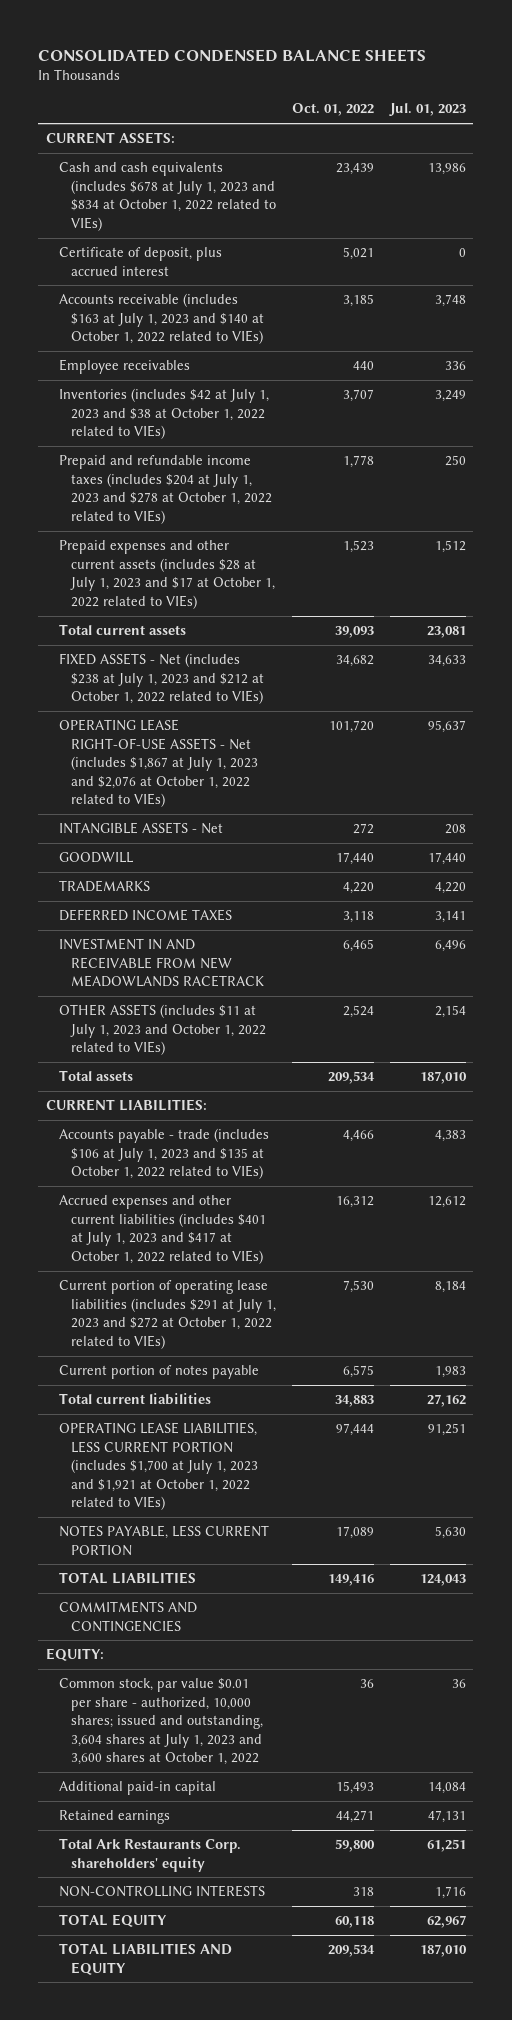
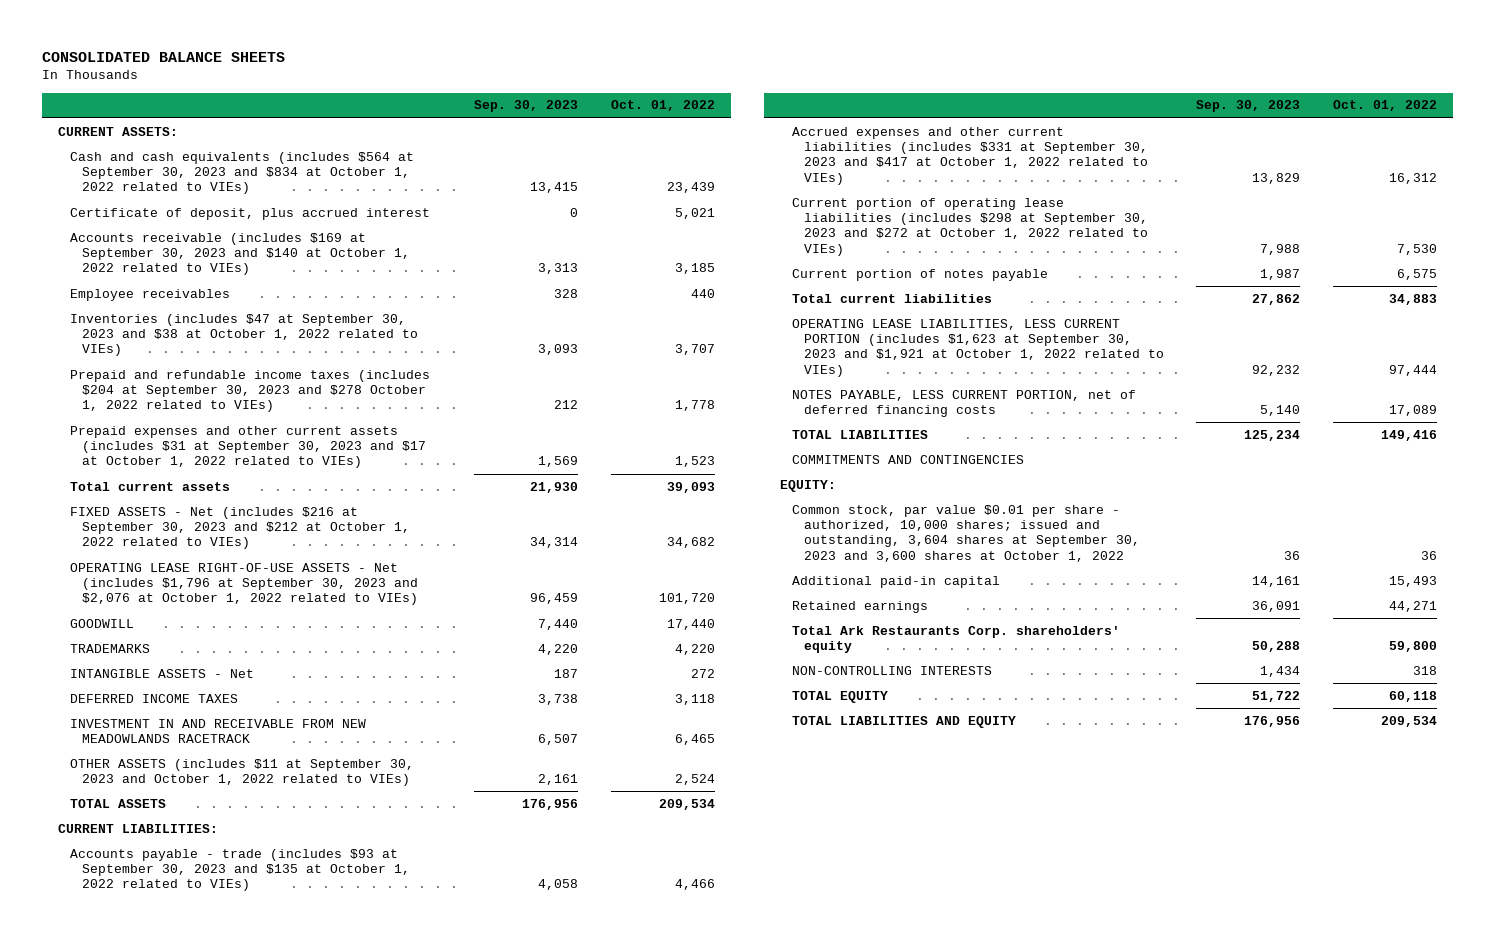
[38,48,427,62] CONSOLIDATED CONDENSED BALANCE SHEETS -> [41,51,285,62] CONSOLIDATED BALANCE SHEETS
[388,103,466,117] Jul. 01, 2023 -> none
none -> [474,100,579,113] Sep. 30, 2023
[58,162,277,231] Cash and cash equivalents (includes $678 at July 1, 2023 and $834 at October 1, 2022 related to VIEs) -> [69,151,414,195] Cash and cash equivalents (includes $564 at September 30, 2023 and $834 at October 1, 2022 related to VIEs)
[58,293,265,345] Accounts receivable (includes $163 at July 1, 2023 and $140 at October 1, 2022 related to VIEs) -> [69,232,410,276] Accounts receivable (includes $169 at September 30, 2023 and $140 at October 1, 2022 related to VIEs)
[58,388,269,440] Inventories (includes $42 at July 1, 2023 and $38 at October 1, 2022 related to VIEs) -> [69,313,418,357] Inventories (includes $47 at September 30, 2023 and $38 at October 1, 2022 related to VIEs)
[58,455,273,524] Prepaid and refundable income taxes (includes $204 at July 1, 2023 and $278 at October 1, 2022 related to VIEs) -> [69,369,430,413] Prepaid and refundable income taxes (includes $204 at September 30, 2023 and $278 October 1, 2022 related to VIEs)
[58,540,276,609] Prepaid expenses and other current assets (includes $28 at July 1, 2023 and $17 at October 1, 2022 related to VIEs) -> [69,425,426,469] Prepaid expenses and other current assets (includes $31 at September 30, 2023 and $17 at October 1, 2022 related to VIEs)
[58,653,265,705] FIXED ASSETS - Net (includes $238 at July 1, 2023 and $212 at October 1, 2022 related to VIEs) -> [69,506,410,550] FIXED ASSETS - Net (includes $216 at September 30, 2023 and $212 at October 1, 2022 related to VIEs)
[58,719,259,808] OPERATING LEASE RIGHT-OF-USE ASSETS - Net (includes $1,867 at July 1, 2023 and $2,076 at October 1, 2022 related to VIEs) -> [69,562,418,606] OPERATING LEASE RIGHT-OF-USE ASSETS - Net (includes $1,796 at September 30, 2023 and $2,076 at October 1, 2022 related to VIEs)
[58,822,223,835] INTANGIBLE ASSETS - Net -> [69,668,254,678] INTANGIBLE ASSETS - Net
[58,1004,267,1056] OTHER ASSETS (includes $11 at July 1, 2023 and October 1, 2022 related to VIEs) -> [69,758,414,787] OTHER ASSETS (includes $11 at September 30, 2023 and October 1, 2022 related to VIEs)
[58,1070,133,1082] Total assets -> [69,798,166,808] TOTAL ASSETS
[58,1128,269,1180] Accounts payable - trade (includes $106 at July 1, 2023 and $135 at October 1, 2022 related to VIEs) -> [69,848,410,892] Accounts payable - trade (includes $93 at September 30, 2023 and $135 at October 1, 2022 related to VIEs)
[58,1195,267,1264] Accrued expenses and other current liabilities (includes $401 at July 1, 2023 and $417 at October 1, 2022 related to VIEs) -> [791,126,1149,185] Accrued expenses and other current liabilities (includes $331 at September 30, 2023 and $417 at October 1, 2022 related to VIEs)
[58,1280,277,1349] Current portion of operating lease liabilities (includes $291 at July 1, 2023 and $272 at October 1, 2022 related to VIEs) -> [791,197,1149,256] Current portion of operating lease liabilities (includes $298 at September 30, 2023 and $272 at October 1, 2022 related to VIEs)
[58,1422,259,1511] OPERATING LEASE LIABILITIES, LESS CURRENT PORTION (includes $1,700 at July 1, 2023 and $1,921 at October 1, 2022 related to VIEs) -> [791,318,1165,377] OPERATING LEASE LIABILITIES, LESS CURRENT PORTION (includes $1,623 at September 30, 2023 and $1,921 at October 1, 2022 related to VIEs)
[58,1525,269,1556] NOTES PAYABLE, LESS CURRENT PORTION -> [791,389,1136,418] NOTES PAYABLE, LESS CURRENT PORTION, net of deferred financing costs
[58,1678,264,1766] Common stock, par value $0.01 per share - authorized, 10,000 shares; issued and outstanding, 3,604 shares at July 1, 2023 and 3,600 shares at October 1, 2022 -> [791,504,1141,562] Common stock, par value $0.01 per share - authorized, 10,000 shares; issued and outstanding, 3,604 shares at September 30, 2023 and 3,600 shares at October 1, 2022

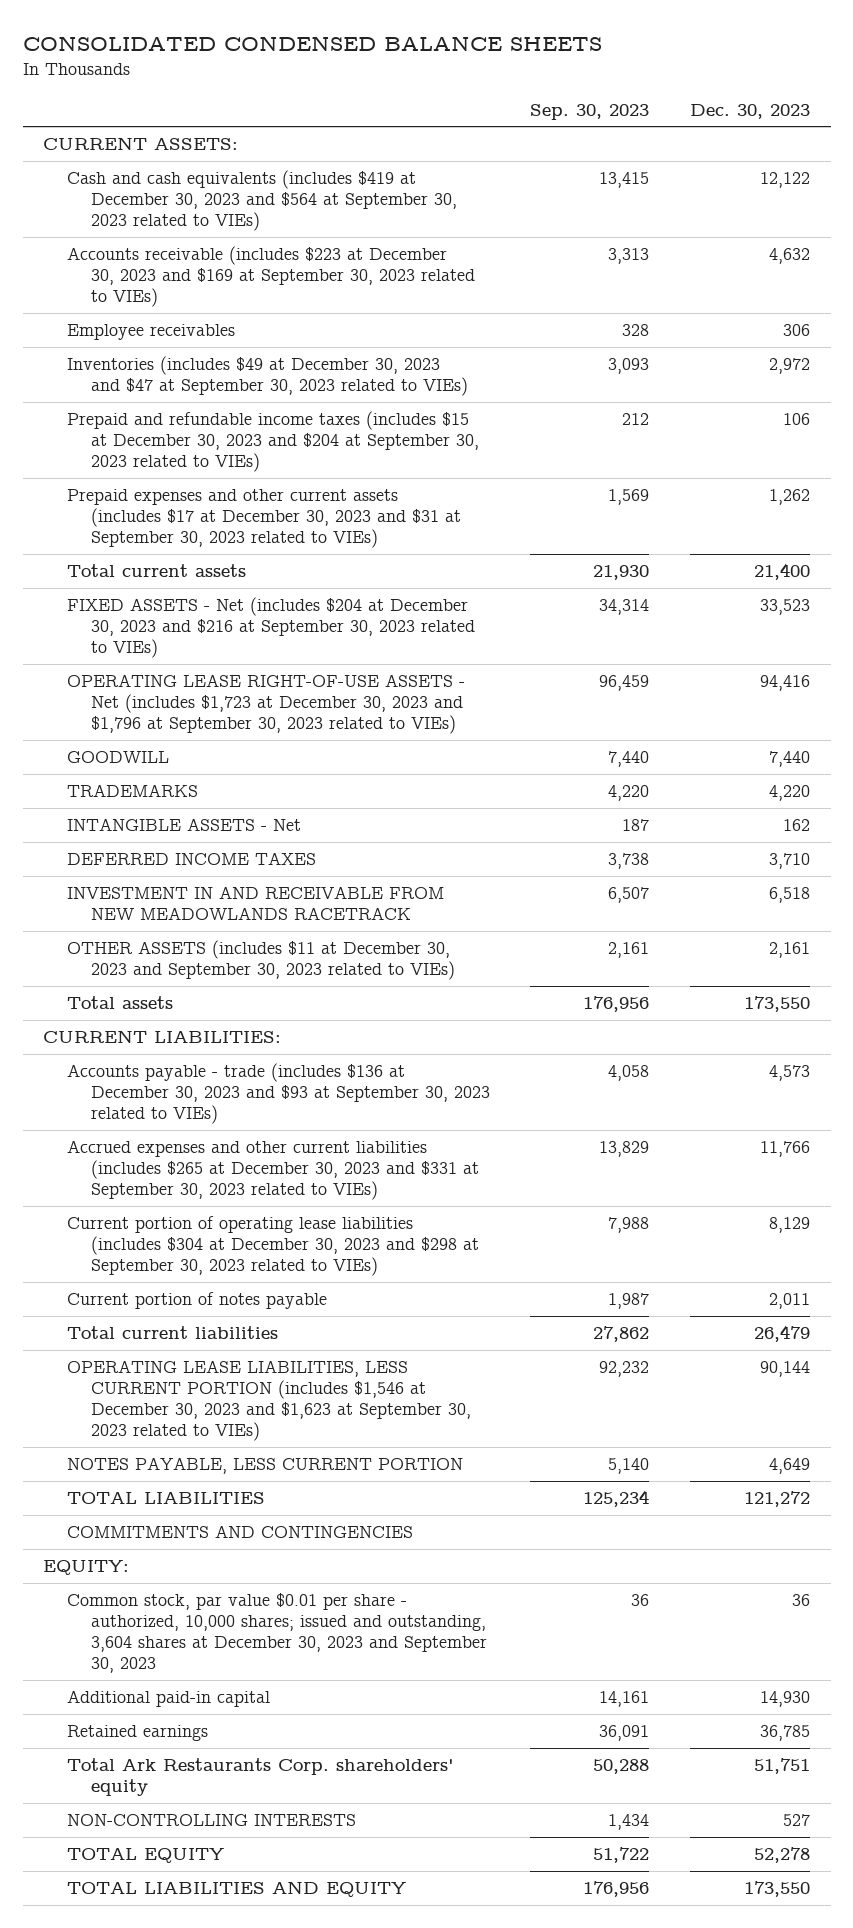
[41,51,285,62] CONSOLIDATED BALANCE SHEETS -> [22,35,602,51] CONSOLIDATED CONDENSED BALANCE SHEETS
[610,100,715,112] Oct. 01, 2022 -> none
none -> [690,103,811,119] Dec. 30, 2023
[69,207,430,220] Certificate of deposit, plus accrued interest -> none
[69,151,414,195] Cash and cash equivalents (includes $564 at September 30, 2023 and $834 at October 1, 2022 related to VIEs) -> [66,170,457,231] Cash and cash equivalents (includes $419 at December 30, 2023 and $564 at September 30, 2023 related to VIEs)
[69,232,410,276] Accounts receivable (includes $169 at September 30, 2023 and $140 at October 1, 2022 related to VIEs) -> [66,246,475,307] Accounts receivable (includes $223 at December 30, 2023 and $169 at September 30, 2023 related to VIEs)
[69,313,418,357] Inventories (includes $47 at September 30, 2023 and $38 at October 1, 2022 related to VIEs) -> [66,356,468,396] Inventories (includes $49 at December 30, 2023 and $47 at September 30, 2023 related to VIEs)
[69,369,430,413] Prepaid and refundable income taxes (includes $204 at September 30, 2023 and $278 October 1, 2022 related to VIEs) -> [66,411,479,472] Prepaid and refundable income taxes (includes $15 at December 30, 2023 and $204 at September 30, 2023 related to VIEs)
[69,425,426,469] Prepaid expenses and other current assets (includes $31 at September 30, 2023 and $17 at October 1, 2022 related to VIEs) -> [66,489,461,548] Prepaid expenses and other current assets (includes $17 at December 30, 2023 and $31 at September 30, 2023 related to VIEs)
[69,506,410,550] FIXED ASSETS - Net (includes $216 at September 30, 2023 and $212 at October 1, 2022 related to VIEs) -> [66,597,475,658] FIXED ASSETS - Net (includes $204 at December 30, 2023 and $216 at September 30, 2023 related to VIEs)
[69,562,418,606] OPERATING LEASE RIGHT-OF-USE ASSETS - Net (includes $1,796 at September 30, 2023 and $2,076 at October 1, 2022 related to VIEs) -> [66,674,465,734] OPERATING LEASE RIGHT-OF-USE ASSETS - Net (includes $1,723 at December 30, 2023 and $1,796 at September 30, 2023 related to VIEs)
[69,758,414,787] OTHER ASSETS (includes $11 at September 30, 2023 and October 1, 2022 related to VIEs) -> [66,940,455,980] OTHER ASSETS (includes $11 at December 30, 2023 and September 30, 2023 related to VIEs)
[69,798,166,808] TOTAL ASSETS -> [66,996,173,1010] Total assets
[69,848,410,892] Accounts payable - trade (includes $93 at September 30, 2023 and $135 at October 1, 2022 related to VIEs) -> [66,1063,490,1124] Accounts payable - trade (includes $136 at December 30, 2023 and $93 at September 30, 2023 related to VIEs)
[791,126,1149,185] Accrued expenses and other current liabilities (includes $331 at September 30, 2023 and $417 at October 1, 2022 related to VIEs) -> [66,1140,479,1200] Accrued expenses and other current liabilities (includes $265 at December 30, 2023 and $331 at September 30, 2023 related to VIEs)
[791,197,1149,256] Current portion of operating lease liabilities (includes $298 at September 30, 2023 and $272 at October 1, 2022 related to VIEs) -> [66,1216,479,1276] Current portion of operating lease liabilities (includes $304 at December 30, 2023 and $298 at September 30, 2023 related to VIEs)
[791,318,1165,377] OPERATING LEASE LIABILITIES, LESS CURRENT PORTION (includes $1,623 at September 30, 2023 and $1,921 at October 1, 2022 related to VIEs) -> [66,1360,471,1441] OPERATING LEASE LIABILITIES, LESS CURRENT PORTION (includes $1,546 at December 30, 2023 and $1,623 at September 30, 2023 related to VIEs)
[791,389,1136,418] NOTES PAYABLE, LESS CURRENT PORTION, net of deferred financing costs -> [66,1457,463,1475] NOTES PAYABLE, LESS CURRENT PORTION
[791,504,1141,562] Common stock, par value $0.01 per share - authorized, 10,000 shares; issued and outstanding, 3,604 shares at September 30, 2023 and 3,600 shares at October 1, 2022 -> [66,1593,487,1673] Common stock, par value $0.01 per share - authorized, 10,000 shares; issued and outstanding, 3,604 shares at December 30, 2023 and September 30, 2023

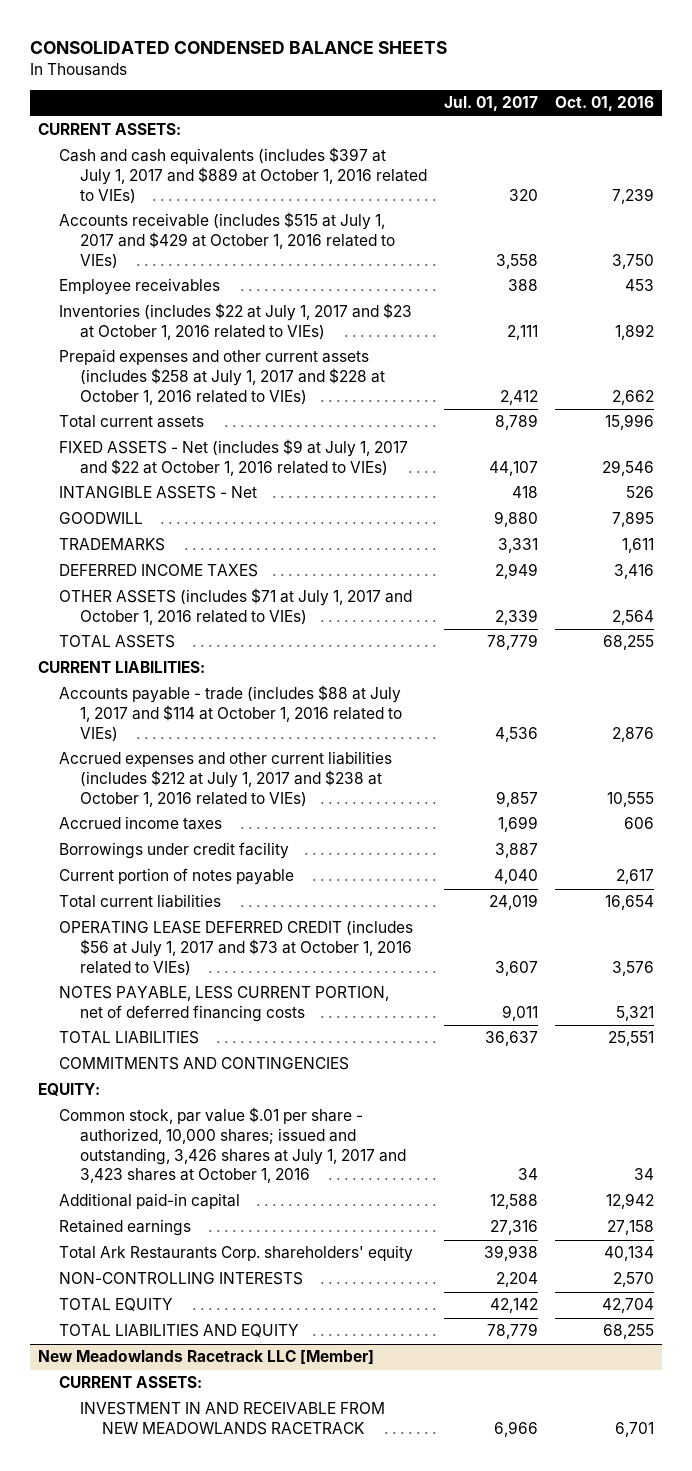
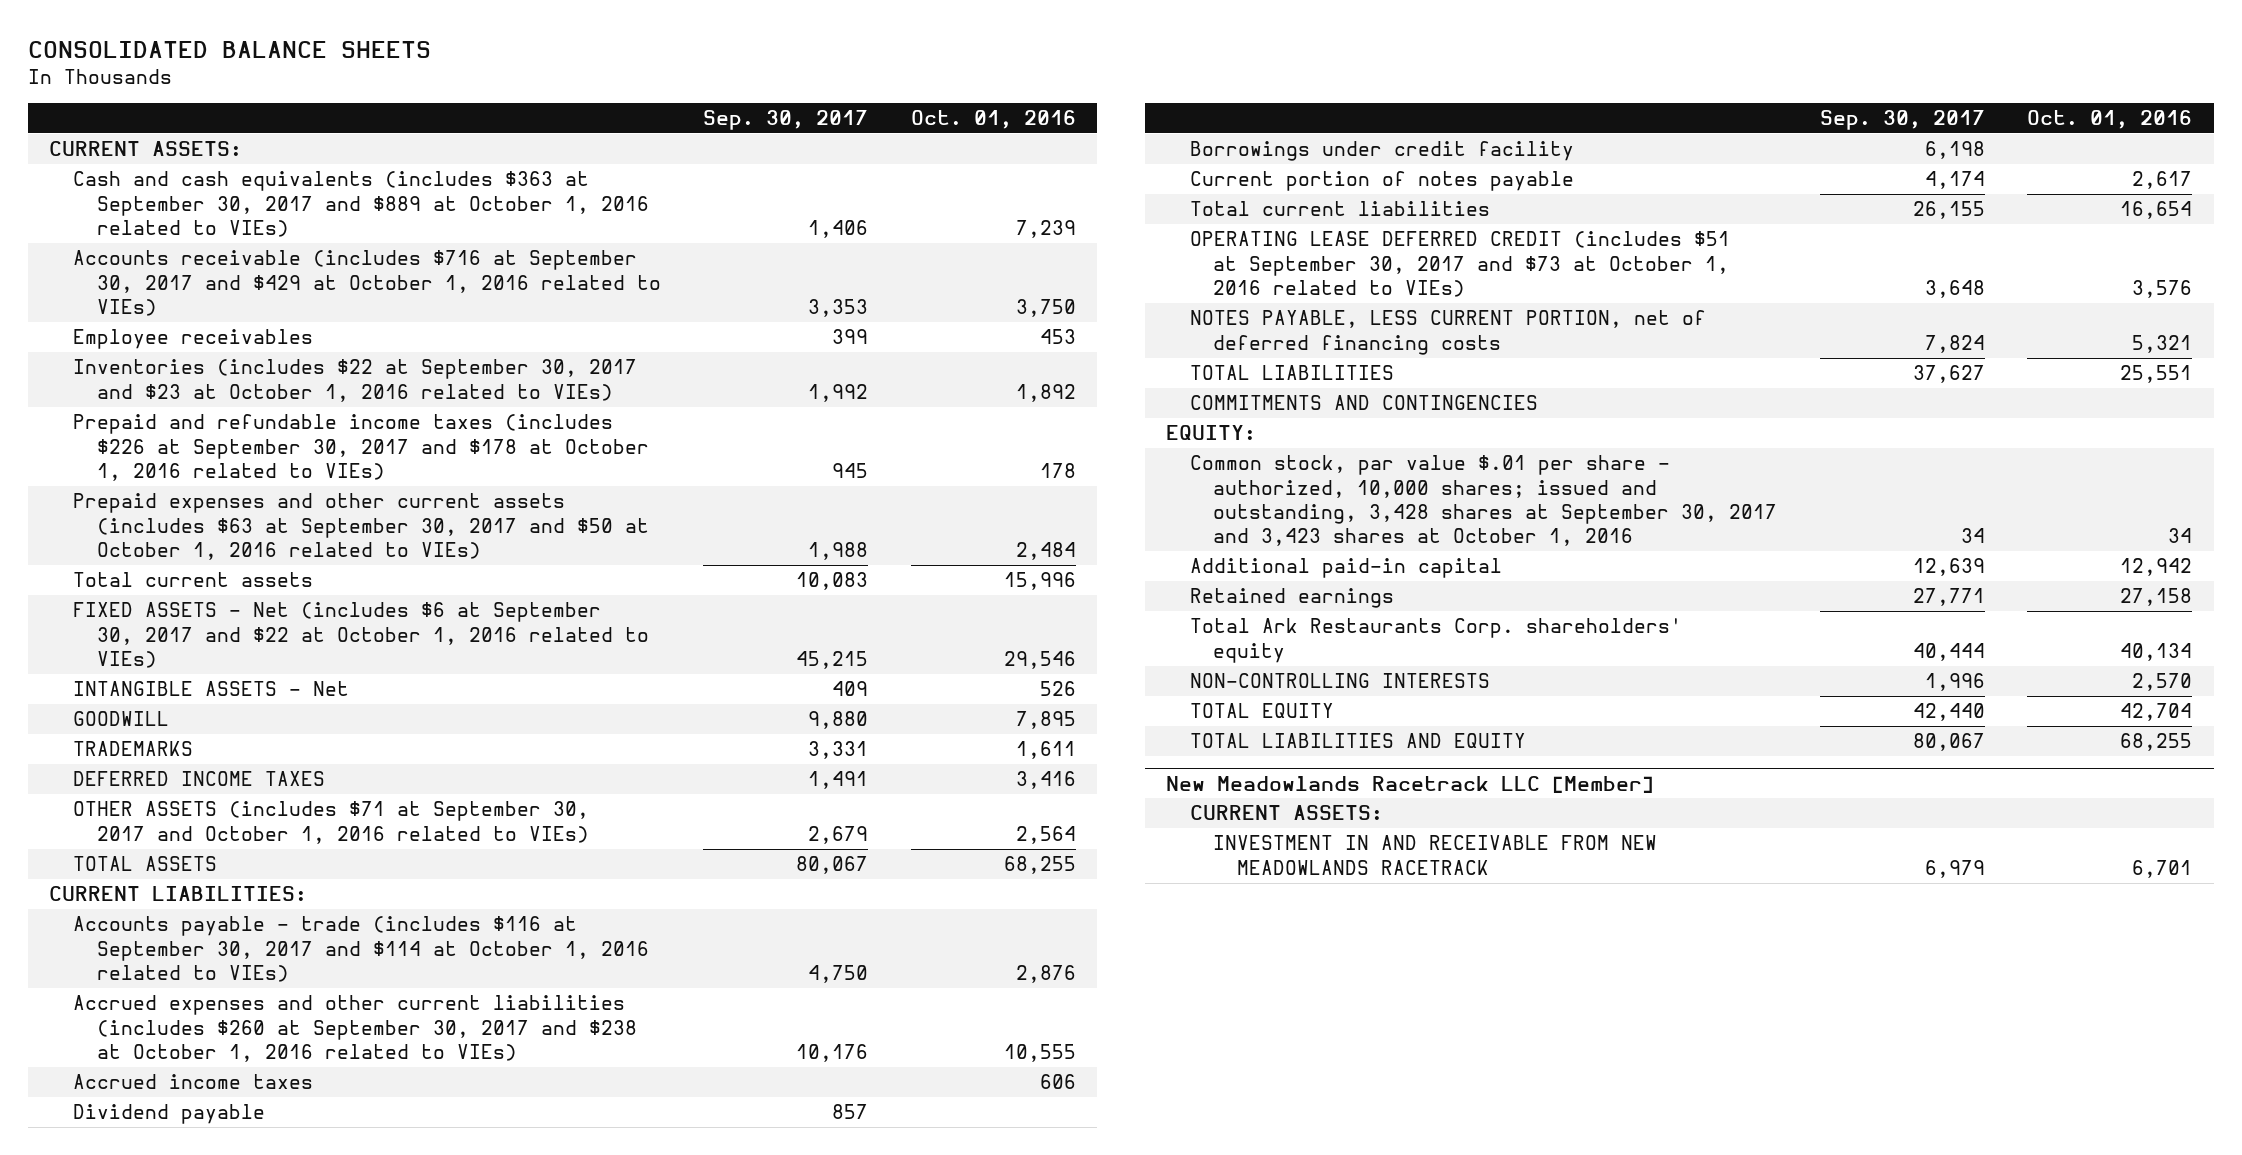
[30,40,448,54] CONSOLIDATED CONDENSED BALANCE SHEETS -> [28,40,432,58] CONSOLIDATED BALANCE SHEETS
[444,96,539,112] Jul. 01, 2017 -> none
none -> [703,109,869,130] Sep. 30, 2017
[59,147,428,204] Cash and cash equivalents (includes $397 at July 1, 2017 and $889 at October 1, 2016 related to VIEs) -> [73,171,649,237] Cash and cash equivalents (includes $363 at September 30, 2017 and $889 at October 1, 2016 related to VIEs)
[59,212,396,269] Accounts receivable (includes $515 at July 1, 2017 and $429 at October 1, 2016 related to VIEs) -> [73,250,661,316] Accounts receivable (includes $716 at September 30, 2017 and $429 at October 1, 2016 related to VIEs)
[59,303,413,341] Inventories (includes $22 at July 1, 2017 and $23 at October 1, 2016 related to VIEs) -> [73,359,638,402] Inventories (includes $22 at September 30, 2017 and $23 at October 1, 2016 related to VIEs)
none -> [73,414,649,481] Prepaid and refundable income taxes (includes $226 at September 30, 2017 and $178 at October 1, 2016 related to VIEs)
[59,349,386,405] Prepaid expenses and other current assets (includes $258 at July 1, 2017 and $228 at October 1, 2016 related to VIEs) -> [73,493,649,560] Prepaid expenses and other current assets (includes $63 at September 30, 2017 and $50 at October 1, 2016 related to VIEs)
[611,389,654,405] 2,662 -> [1015,541,1076,560] 2,484
[59,439,409,477] FIXED ASSETS - Net (includes $9 at July 1, 2017 and $22 at October 1, 2016 related to VIEs) -> [73,602,649,668] FIXED ASSETS - Net (includes $6 at September 30, 2017 and $22 at October 1, 2016 related to VIEs)
[59,588,413,626] OTHER ASSETS (includes $71 at July 1, 2017 and October 1, 2016 related to VIEs) -> [73,801,590,844] OTHER ASSETS (includes $71 at September 30, 2017 and October 1, 2016 related to VIEs)
[59,685,403,742] Accounts payable - trade (includes $88 at July 1, 2017 and $114 at October 1, 2016 related to VIEs) -> [73,916,649,982] Accounts payable - trade (includes $116 at September 30, 2017 and $114 at October 1, 2016 related to VIEs)
[59,751,393,807] Accrued expenses and other current liabilities (includes $212 at July 1, 2017 and $238 at October 1, 2016 related to VIEs) -> [73,995,637,1062] Accrued expenses and other current liabilities (includes $260 at September 30, 2017 and $238 at October 1, 2016 related to VIEs)
none -> [73,1104,266,1125] Dividend payable
[59,920,414,976] OPERATING LEASE DEFERRED CREDIT (includes $56 at July 1, 2017 and $73 at October 1, 2016 related to VIEs) -> [1189,231,1730,297] OPERATING LEASE DEFERRED CREDIT (includes $51 at September 30, 2017 and $73 at October 1, 2016 related to VIEs)
[59,1107,407,1184] Common stock, par value $.01 per share - authorized, 10,000 shares; issued and outstanding, 3,426 shares at July 1, 2017 and 3,423 shares at October 1, 2016 -> [1189,455,1778,546] Common stock, par value $.01 per share - authorized, 10,000 shares; issued and outstanding, 3,428 shares at September 30, 2017 and 3,423 shares at October 1, 2016

